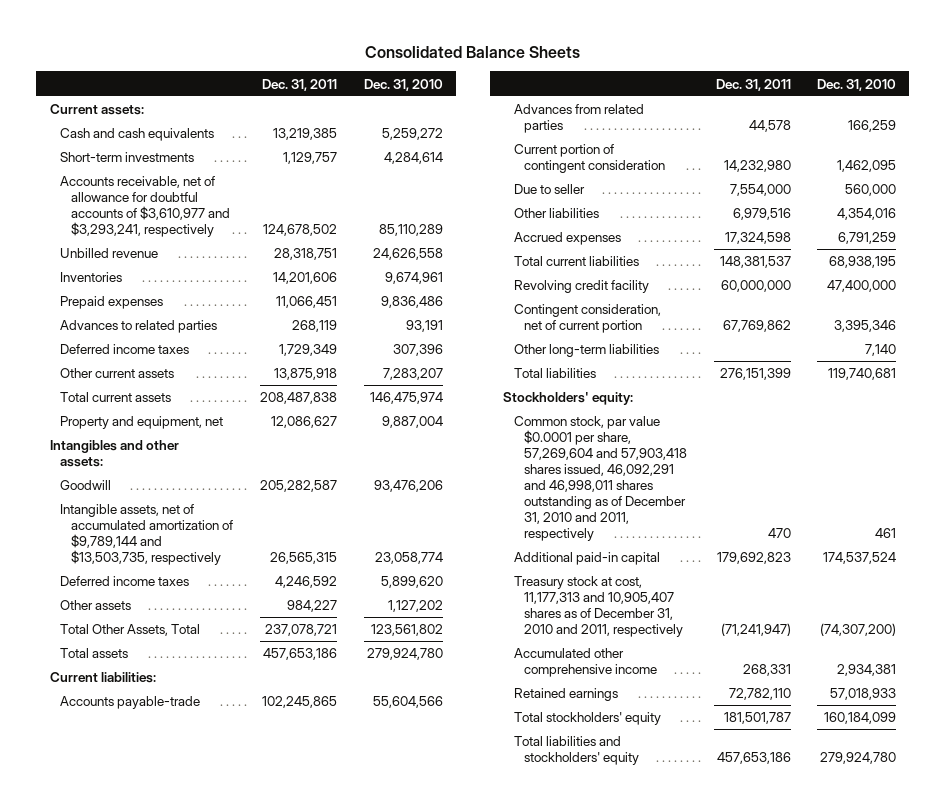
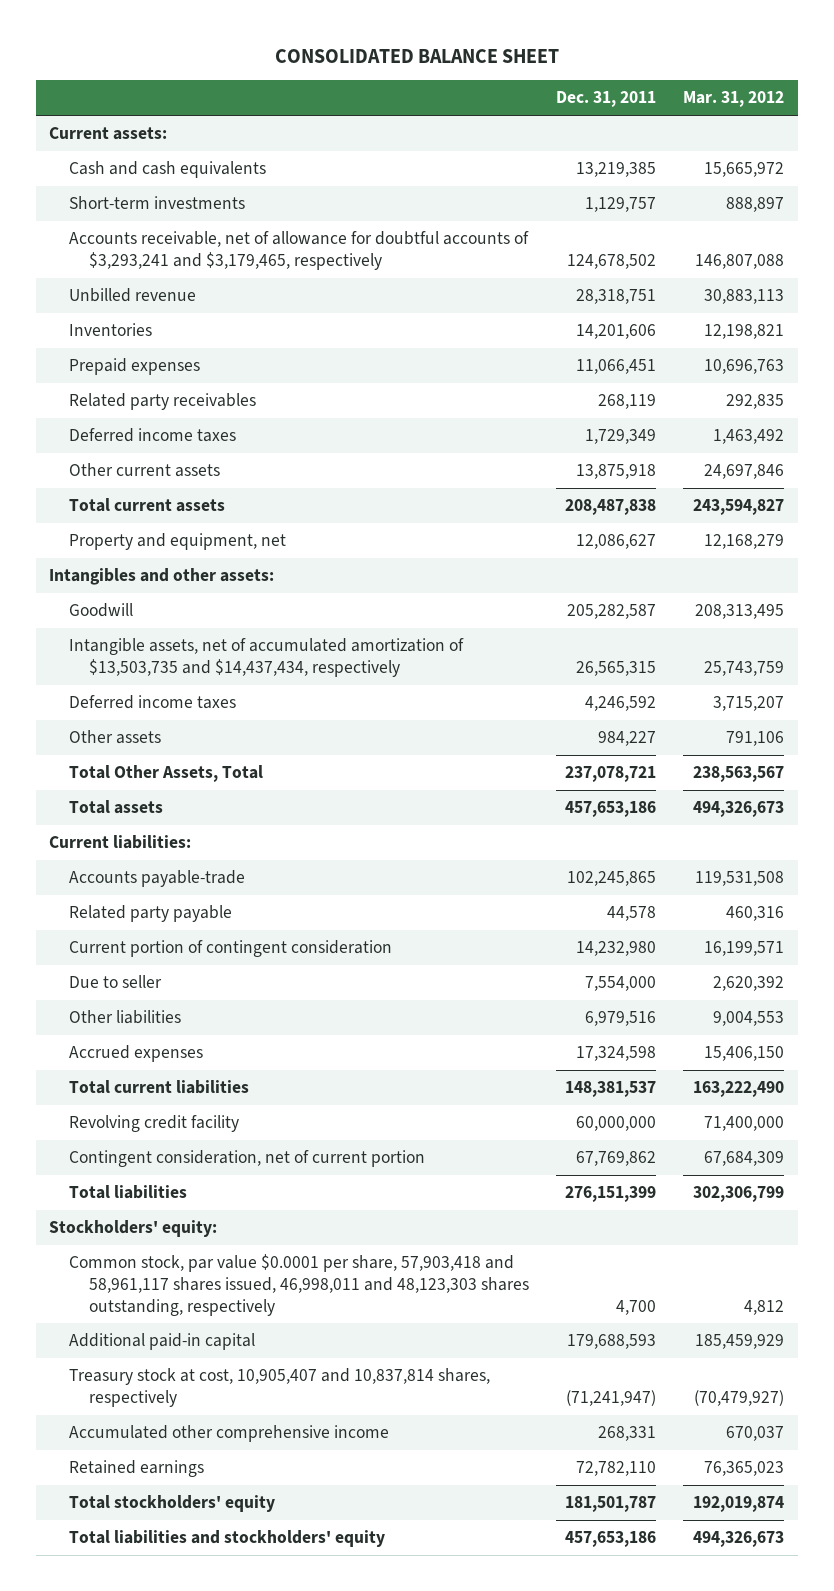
[364,45,580,58] Consolidated Balance Sheets -> [274,48,559,63] CONSOLIDATED BALANCE SHEET
[363,78,443,91] Dec. 31, 2010 -> none
none -> [683,91,785,108] Mar. 31, 2012
[60,176,230,238] Accounts receivable, net of allowance for doubtful accounts of $3,610,977 and $3,293,241, respectively -> [69,231,530,270] Accounts receivable, net of allowance for doubtful accounts of $3,293,241 and $3,179,465, respectively
[60,320,218,334] Advances to related parties -> [69,393,257,411] Related party receivables
[60,504,233,566] Intangible assets, net of accumulated amortization of $9,789,144 and $13,503,735, respectively -> [69,638,465,677] Intangible assets, net of accumulated amortization of $13,503,735 and $14,437,434, respectively
[513,104,644,134] Advances from related parties -> [69,905,233,923] Related party payable
[513,344,659,358] Other long-term liabilities -> none
[513,416,688,542] Common stock, par value $0.0001 per share, 57,269,604 and 57,903,418 shares issued, 46,092,291 and 46,998,011 shares outstanding as of December 31, 2010 and 2011, respectively -> [69,1254,530,1316] Common stock, par value $0.0001 per share, 57,903,418 and 58,961,117 shares issued, 46,998,011 and 48,123,303 shares outstanding, respectively
[767,528,791,539] 470 -> [616,1299,657,1315] 4,700
[716,552,791,565] 179,692,823 -> [567,1334,657,1350] 179,688,593
[513,576,684,638] Treasury stock at cost, 11,177,313 and 10,905,407 shares as of December 31, 2010 and 2011, respectively -> [69,1368,491,1407] Treasury stock at cost, 10,905,407 and 10,837,814 shares, respectively

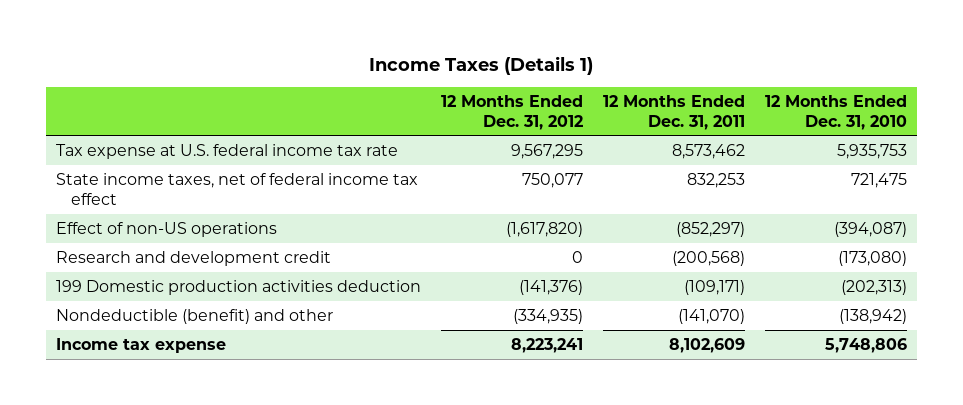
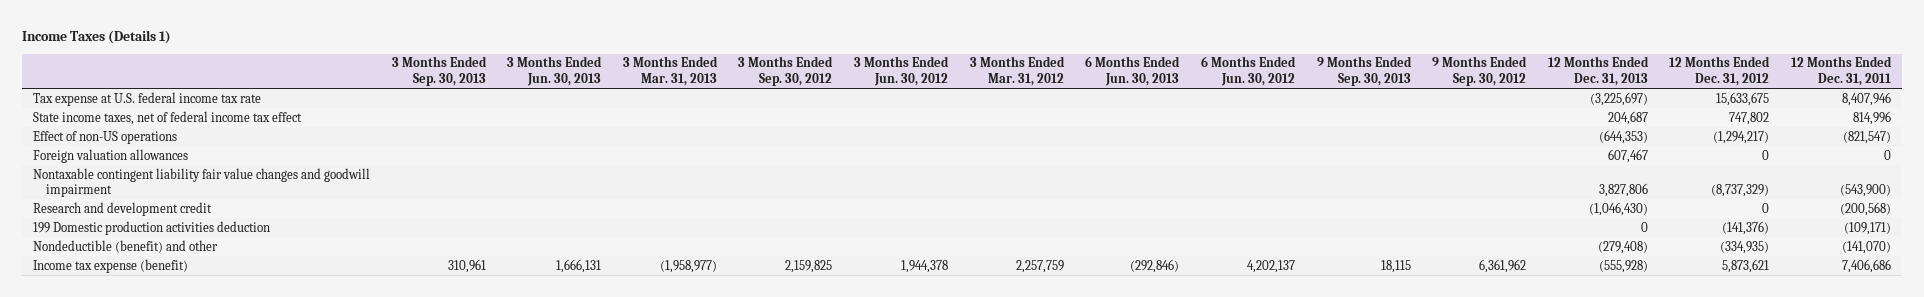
[764,94,907,130] 12 Months Ended Dec. 31, 2010 -> none
none -> [391,56,487,86] 3 Months Ended Sep. 30, 2013
none -> [507,56,603,86] 3 Months Ended Jun. 30, 2013
none -> [622,56,718,86] 3 Months Ended Mar. 31, 2013
none -> [738,56,834,86] 3 Months Ended Sep. 30, 2012
none -> [854,56,950,86] 3 Months Ended Jun. 30, 2012
none -> [969,56,1065,86] 3 Months Ended Mar. 31, 2012
none -> [1085,56,1181,86] 6 Months Ended Jun. 30, 2013
none -> [1200,56,1296,86] 6 Months Ended Jun. 30, 2012
none -> [1316,56,1412,86] 9 Months Ended Sep. 30, 2013
none -> [1432,56,1528,86] 9 Months Ended Sep. 30, 2012
none -> [1547,56,1649,86] 12 Months Ended Dec. 31, 2013
[511,143,584,159] 9,567,295 -> [1716,91,1770,106] 15,633,675
[671,143,745,159] 8,573,462 -> [1841,91,1891,106] 8,407,946
[522,172,584,188] 750,077 -> [1729,111,1770,125] 747,802
[686,172,745,188] 832,253 -> [1852,110,1891,125] 814,996
[506,221,584,237] (1,617,820) -> [1713,130,1770,144] (1,294,217)
[675,221,745,237] (852,297) -> [1842,130,1891,144] (821,547)
none -> [32,148,188,163] Foreign valuation allowances
none -> [32,167,370,197] Nontaxable contingent liability fair value changes and goodwill impairment
[56,337,227,353] Income tax expense -> [32,258,188,273] Income tax expense (benefit)
[511,337,584,353] 8,223,241 -> [1722,258,1770,273] 5,873,621
[668,337,745,353] 8,102,609 -> [1841,258,1891,273] 7,406,686

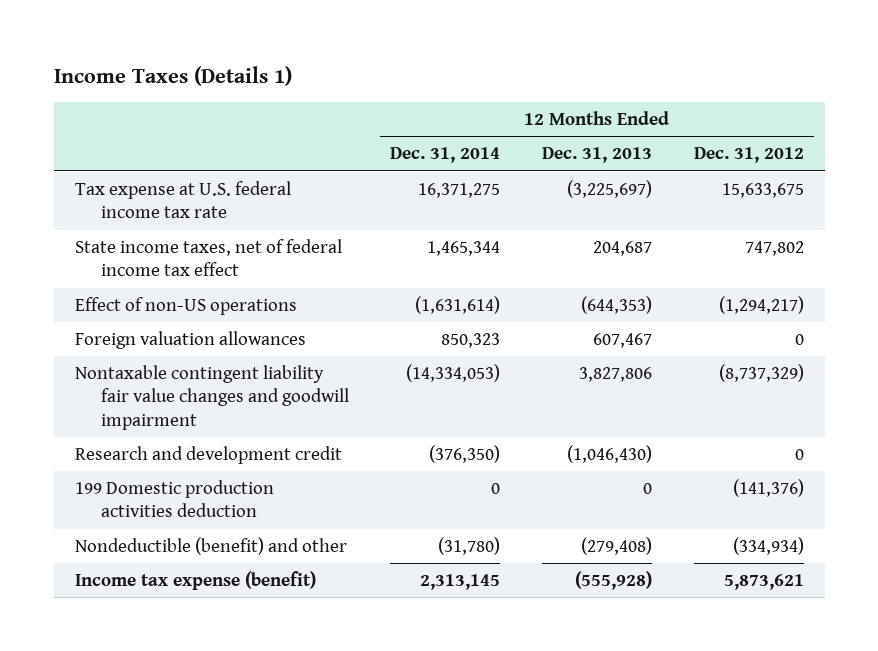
[391,56,487,86] 3 Months Ended Sep. 30, 2013 -> none
[507,56,603,86] 3 Months Ended Jun. 30, 2013 -> none
[622,56,718,86] 3 Months Ended Mar. 31, 2013 -> none
[738,56,834,86] 3 Months Ended Sep. 30, 2012 -> none
[854,56,950,86] 3 Months Ended Jun. 30, 2012 -> none
[969,56,1065,86] 3 Months Ended Mar. 31, 2012 -> none
[1085,56,1181,86] 6 Months Ended Jun. 30, 2013 -> none
[1200,56,1296,86] 6 Months Ended Jun. 30, 2012 -> none
[1316,56,1412,86] 9 Months Ended Sep. 30, 2013 -> none
[1432,56,1528,86] 9 Months Ended Sep. 30, 2012 -> none
[1790,56,1892,86] 12 Months Ended Dec. 31, 2011 -> none
none -> [390,147,501,164] Dec. 31, 2014
[1720,240,1770,254] (334,935) -> [732,536,804,555] (334,934)

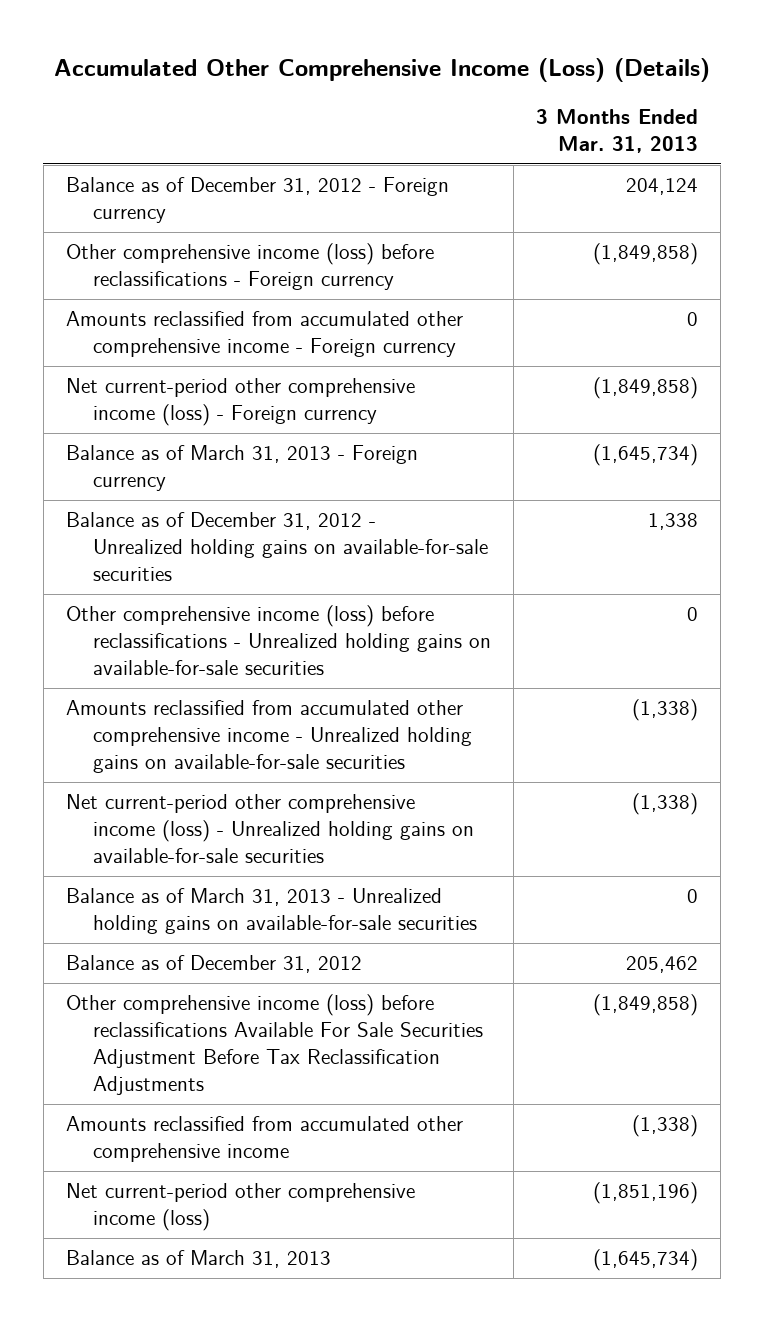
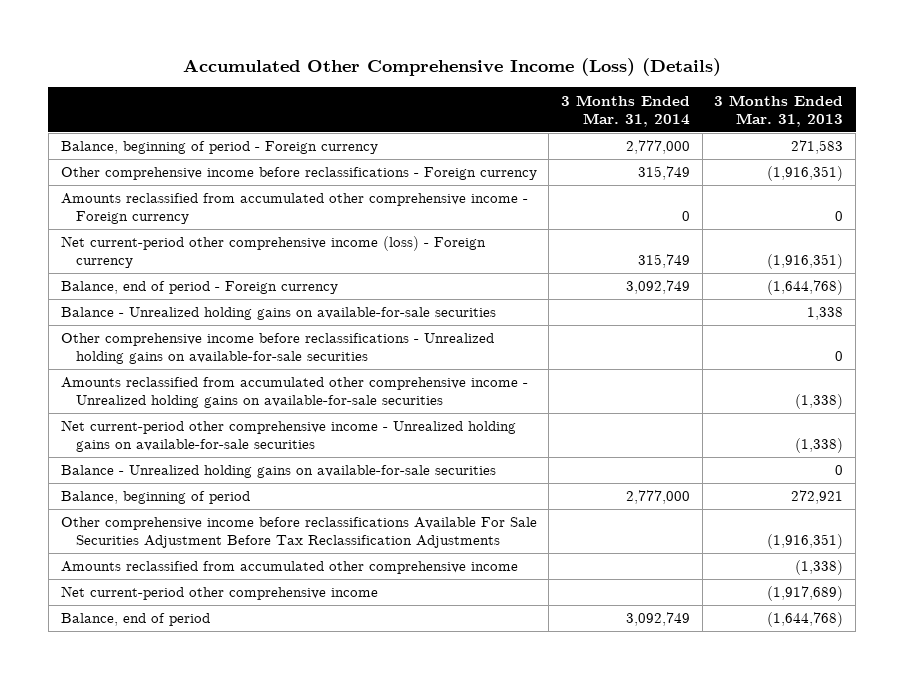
none -> [560,94,690,127] 3 Months Ended Mar. 31, 2014
[65,177,449,224] Balance as of December 31, 2012 - Foreign currency -> [60,141,378,155] Balance, beginning of period - Foreign currency
[626,178,699,196] 204,124 -> [791,140,844,155] 271,583
[65,243,434,291] Other comprehensive income (loss) before reclassifications - Foreign currency -> [60,167,537,181] Other comprehensive income before reclassifications - Foreign currency
[593,243,699,266] (1,849,858) -> [767,166,844,182] (1,916,351)
[593,377,699,400] (1,849,858) -> [767,254,844,270] (1,916,351)
[65,445,418,492] Balance as of March 31, 2013 - Foreign currency -> [60,281,338,295] Balance, end of period - Foreign currency
[593,444,699,467] (1,645,734) -> [767,280,844,296] (1,644,768)
[65,512,488,582] Balance as of December 31, 2012 - Unrealized holding gains on available-for-sale securities -> [60,307,496,321] Balance - Unrealized holding gains on available-for-sale securities
[65,605,491,676] Other comprehensive income (loss) before reclassifications - Unrealized holding gains on available-for-sale securities -> [60,333,494,365] Other comprehensive income before reclassifications - Unrealized holding gains on available-for-sale securities
[65,794,474,864] Net current-period other comprehensive income (loss) - Unrealized holding gains on available-for-sale securities -> [60,420,516,453] Net current-period other comprehensive income - Unrealized holding gains on available-for-sale securities
[65,888,477,935] Balance as of March 31, 2013 - Unrealized holding gains on available-for-sale securities -> [60,465,496,479] Balance - Unrealized holding gains on available-for-sale securities
[65,955,362,974] Balance as of December 31, 2012 -> [60,491,250,505] Balance, beginning of period
[626,956,699,974] 205,462 -> [791,490,844,505] 272,921
[65,994,483,1096] Other comprehensive income (loss) before reclassifications Available For Sale Securities Adjustment Before Tax Reclassification Adjustments -> [60,517,537,549] Other comprehensive income before reclassifications Available For Sale Securities Adjustment Before Tax Reclassification Adjustments
[593,994,699,1017] (1,849,858) -> [767,534,844,550] (1,916,351)
[65,1183,415,1232] Net current-period other comprehensive income (loss) -> [60,586,378,601] Net current-period other comprehensive income
[593,1182,699,1205] (1,851,196) -> [767,586,844,602] (1,917,689)
[65,1250,331,1269] Balance as of March 31, 2013 -> [60,613,210,627] Balance, end of period
[593,1249,699,1272] (1,645,734) -> [767,612,844,628] (1,644,768)

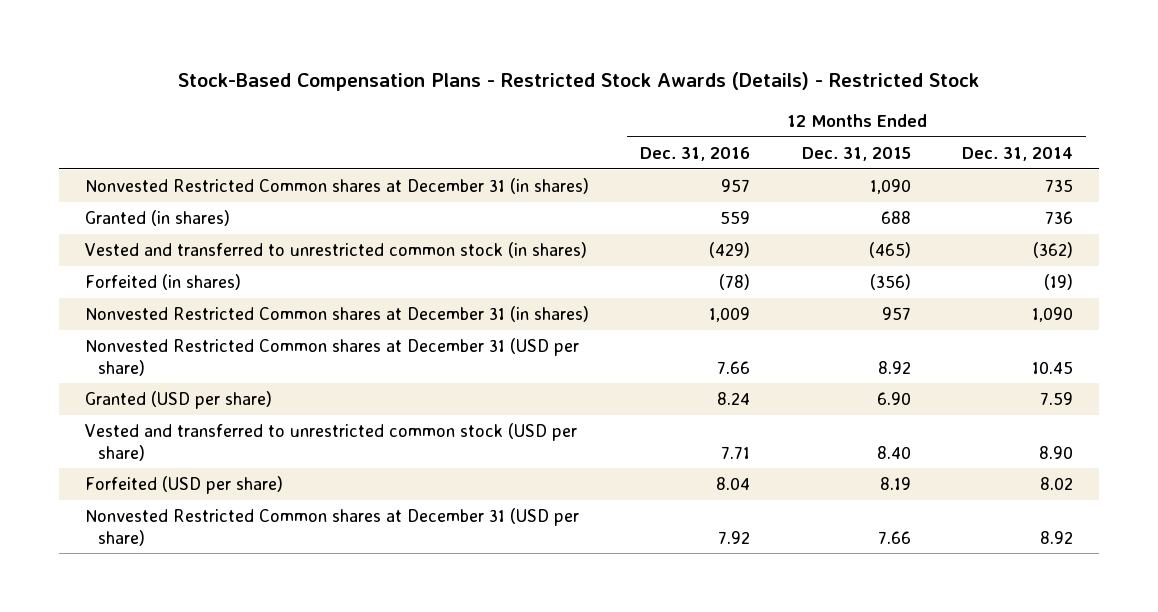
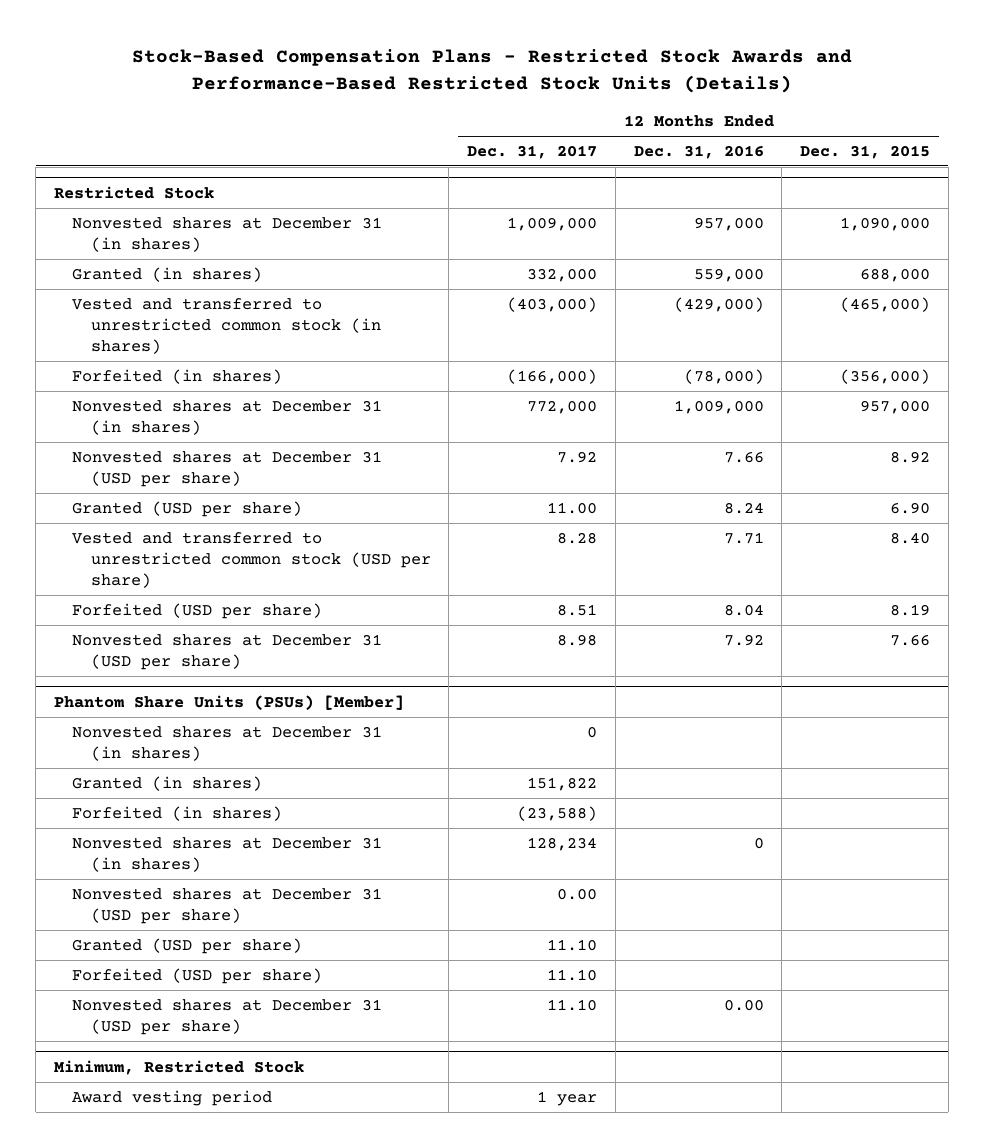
[177,71,979,91] Stock-Based Compensation Plans - Restricted Stock Awards (Details) - Restricted Stock -> [132,49,853,93] Stock-Based Compensation Plans - Restricted Stock Awards and Performance-Based Restricted Stock Units (Details)
[962,146,1074,161] Dec. 31, 2014 -> none
none -> [467,144,598,159] Dec. 31, 2017
none -> [54,185,215,199] Restricted Stock
[84,178,589,195] Nonvested Restricted Common shares at December 31 (in shares) -> [72,216,383,253] Nonvested shares at December 31 (in shares)
[721,179,751,193] 957 -> [693,216,764,231] 957,000
[869,179,911,195] 1,090 -> [840,216,931,231] 1,090,000
[720,211,751,225] 559 -> [693,267,764,282] 559,000
[880,211,911,225] 688 -> [860,267,931,282] 688,000
[709,242,751,259] (429) -> [673,296,764,312] (429,000)
[868,242,911,259] (465) -> [840,296,931,312] (465,000)
[719,274,751,291] (78) -> [683,368,764,384] (78,000)
[869,274,911,291] (356) -> [840,368,931,384] (356,000)
[84,306,589,323] Nonvested Restricted Common shares at December 31 (in shares) -> [72,399,383,436] Nonvested shares at December 31 (in shares)
[709,307,751,323] 1,009 -> [673,399,764,414] 1,009,000
[881,307,911,321] 957 -> [860,399,931,414] 957,000
[84,338,579,376] Nonvested Restricted Common shares at December 31 (USD per share) -> [72,450,383,488] Nonvested shares at December 31 (USD per share)
[84,508,579,546] Nonvested Restricted Common shares at December 31 (USD per share) -> [72,633,383,671] Nonvested shares at December 31 (USD per share)
none -> [54,694,405,710] Phantom Share Units (PSUs) [Member]
none -> [72,725,383,762] Nonvested shares at December 31 (in shares)
none -> [72,775,263,791] Granted (in shares)
none -> [72,805,283,821] Forfeited (in shares)
none -> [72,836,383,873] Nonvested shares at December 31 (in shares)
none -> [72,887,383,925] Nonvested shares at December 31 (USD per share)
none -> [72,937,303,954] Granted (USD per share)
none -> [72,967,323,984] Forfeited (USD per share)
none -> [72,998,383,1036] Nonvested shares at December 31 (USD per share)
none -> [54,1059,305,1075] Minimum, Restricted Stock
none -> [72,1089,273,1106] Award vesting period

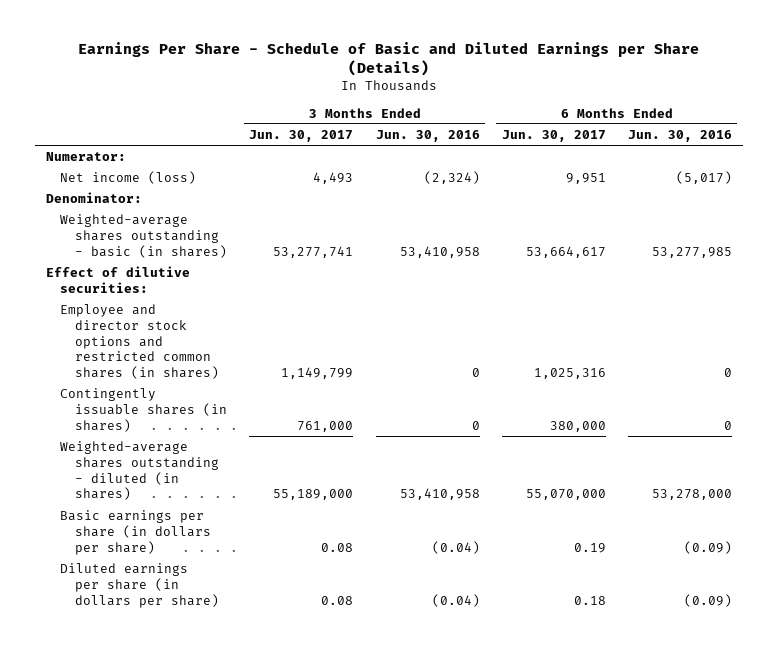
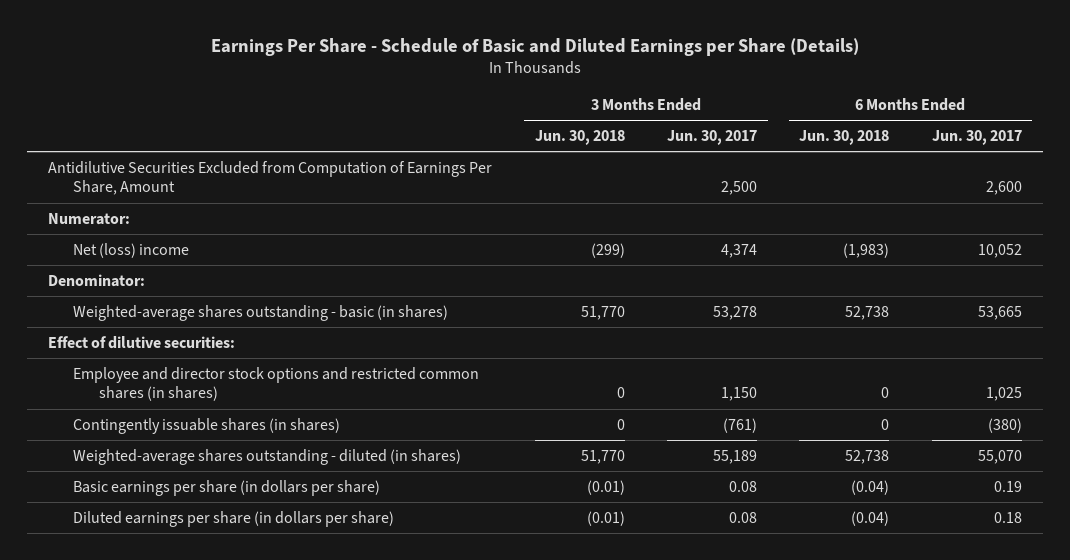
[375,129,480,142] Jun. 30, 2016 -> none
[627,129,732,142] Jun. 30, 2016 -> none
none -> [534,129,625,145] Jun. 30, 2018
none -> [799,129,890,145] Jun. 30, 2018
none -> [48,160,493,196] Antidilutive Securities Excluded from Computation of Earnings Per Share, Amount
[60,171,197,185] Net income (loss) -> [73,242,190,258] Net (loss) income
[313,172,354,185] 4,493 -> [720,243,757,258] 4,374
[565,173,606,185] 9,951 -> [977,243,1022,258] 10,052
[273,245,354,258] 53,277,741 -> [712,305,757,320] 53,278
[525,245,606,258] 53,664,617 -> [977,305,1022,320] 53,665
[281,366,354,379] 1,149,799 -> [720,387,757,402] 1,150
[533,367,606,379] 1,025,316 -> [985,387,1022,402] 1,025
[297,420,354,432] 761,000 -> [722,417,757,433] (761)
[549,420,606,432] 380,000 -> [987,417,1022,433] (380)
[273,489,354,501] 55,189,000 -> [712,449,757,464] 55,189
[525,489,606,501] 55,070,000 -> [977,449,1022,464] 55,070

